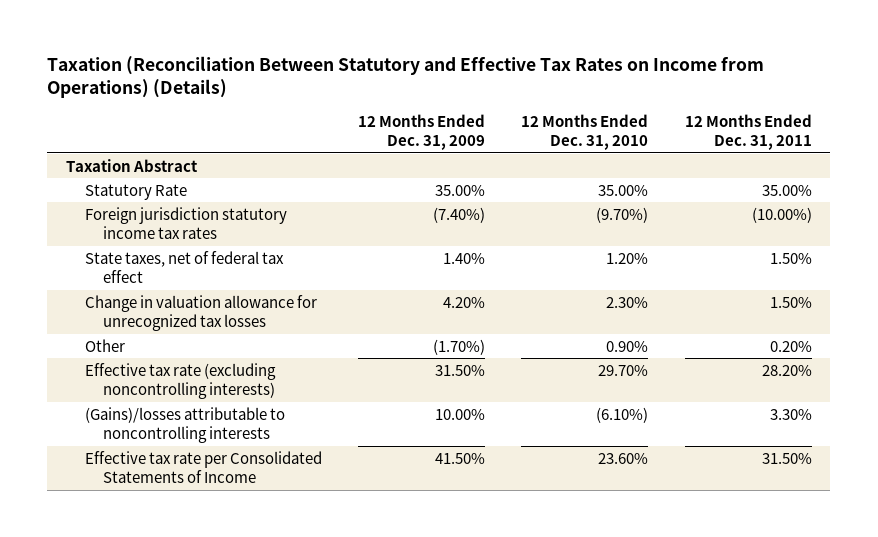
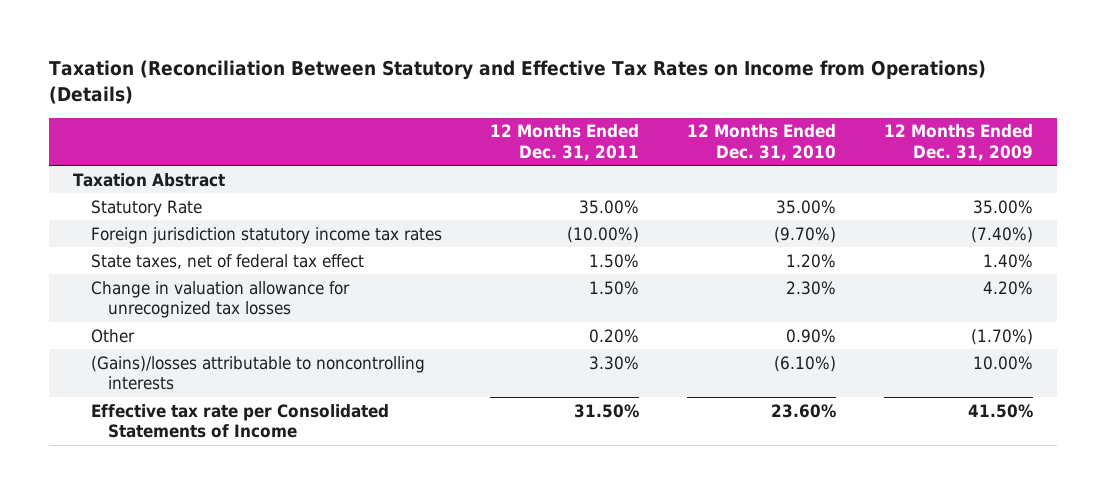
[84,362,276,399] Effective tax rate (excluding noncontrolling interests) -> none

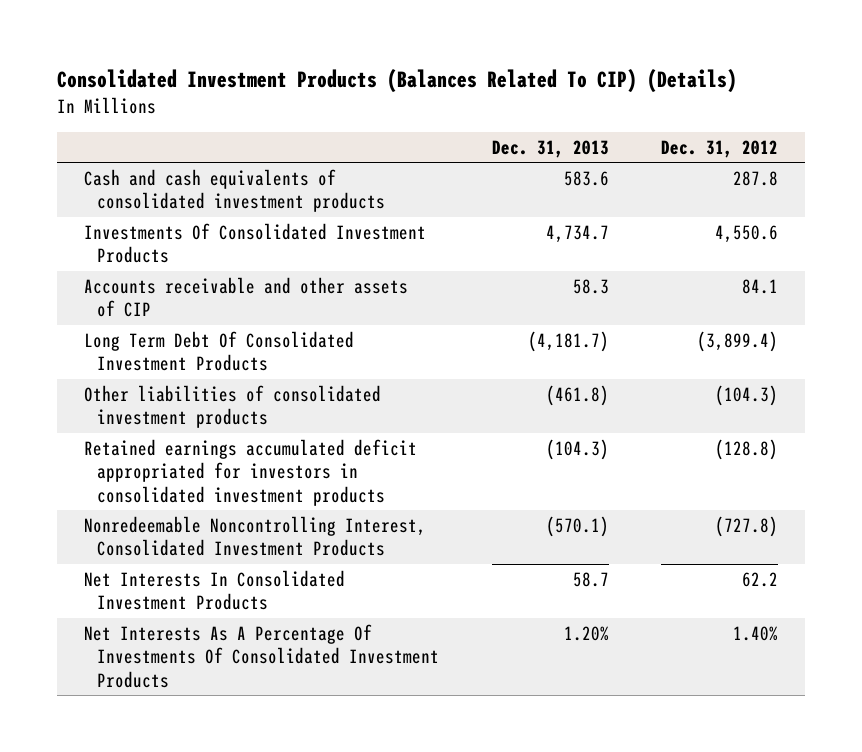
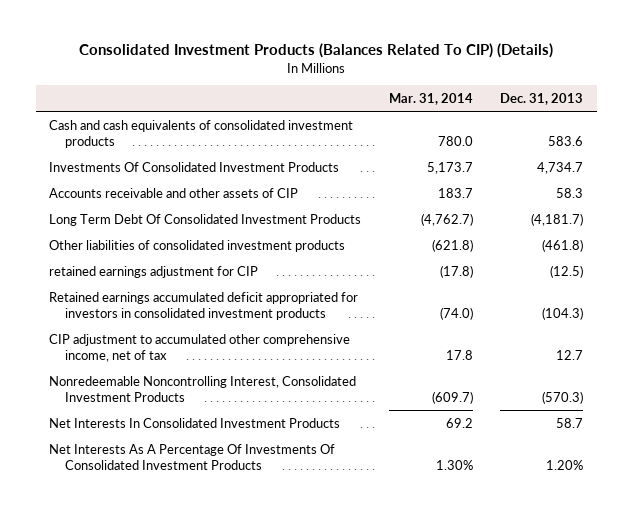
[661,139,779,158] Dec. 31, 2012 -> none
none -> [388,92,473,105] Mar. 31, 2014
none -> [49,265,259,278] retained earnings adjustment for CIP
none -> [49,333,351,362] CIP adjustment to accumulated other comprehensive income, net of tax
[545,515,609,537] (570.1) -> [541,390,583,404] (570.3)

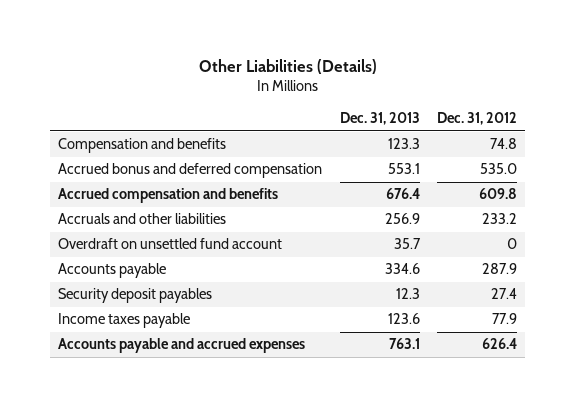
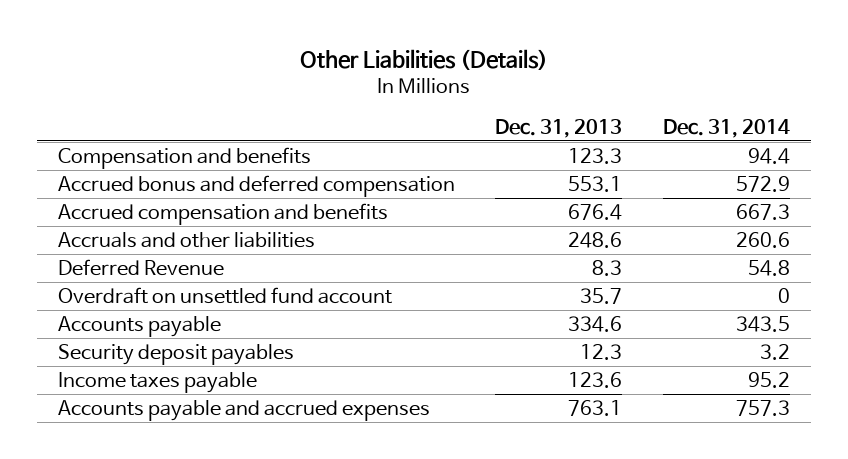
[436,112,517,126] Dec. 31, 2012 -> none
none -> [663,118,791,138] Dec. 31, 2014
[384,213,420,225] 256.9 -> [568,232,623,249] 248.6
none -> [57,259,224,277] Deferred Revenue

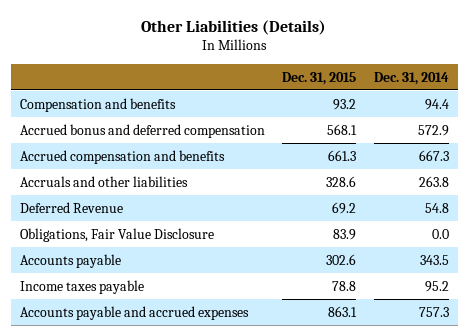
[495,118,623,138] Dec. 31, 2013 -> none
none -> [282,71,357,85] Dec. 31, 2015
[736,232,791,249] 260.6 -> [418,175,449,187] 263.8
[57,287,392,305] Overdraft on unsettled fund account -> none
none -> [19,227,214,242] Obligations, Fair Value Disclosure
[57,344,294,366] Security deposit payables -> none

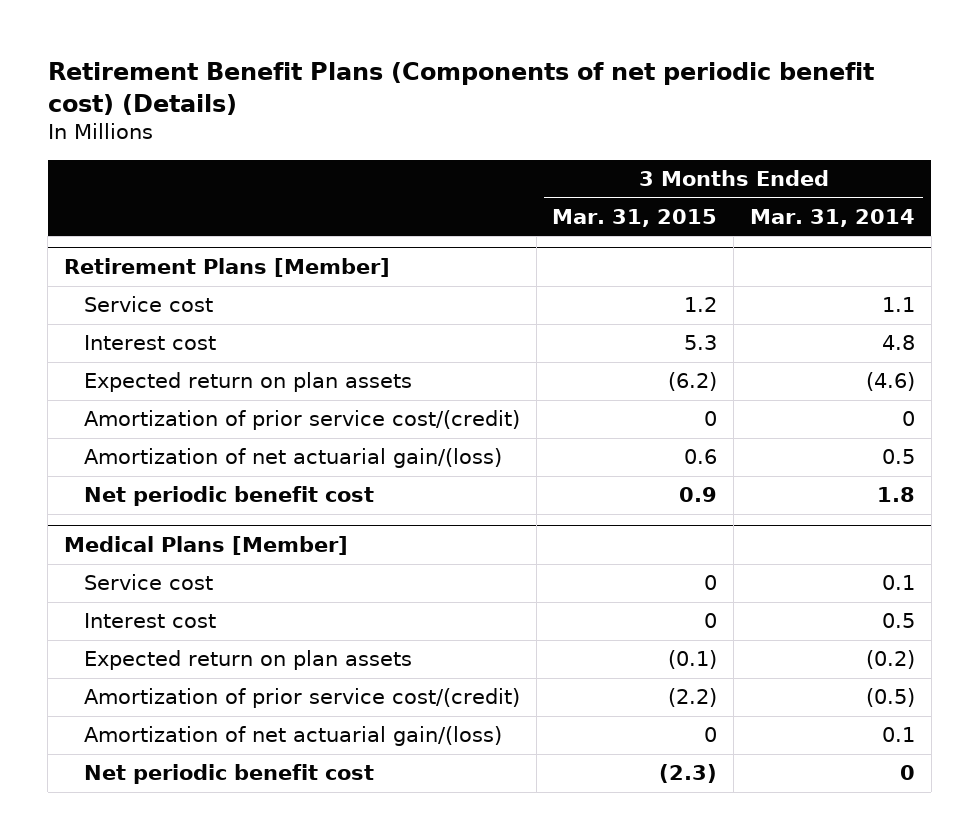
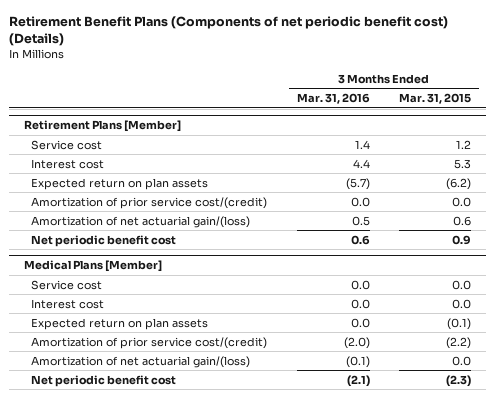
[750,208,916,227] Mar. 31, 2014 -> none
none -> [296,93,370,105] Mar. 31, 2016
[704,411,718,427] 0 -> [452,196,472,207] 0.0
[704,575,718,591] 0 -> [452,279,472,290] 0.0
[704,613,718,629] 0 -> [452,298,472,309] 0.0
[704,727,718,743] 0 -> [452,355,472,366] 0.0

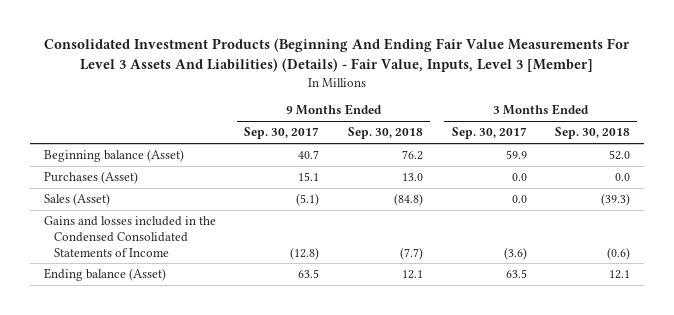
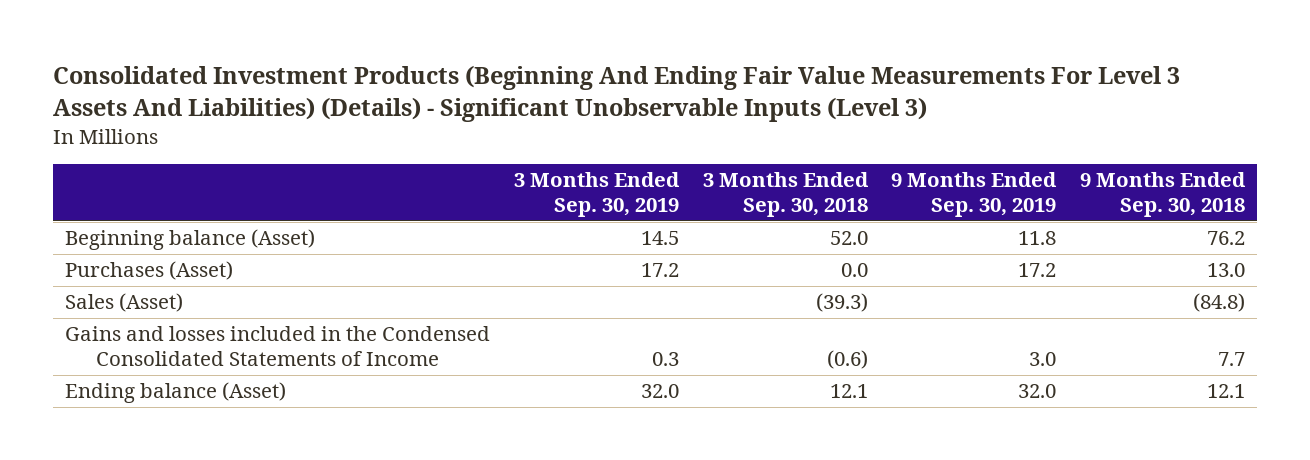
[44,38,631,73] Consolidated Investment Products (Beginning And Ending Fair Value Measurements For Level 3 Assets And Liabilities) (Details) - Fair Value, Inputs, Level 3 [Member] -> [52,65,1180,123] Consolidated Investment Products (Beginning And Ending Fair Value Measurements For Level 3 Assets And Liabilities) (Details) - Significant Unobservable Inputs (Level 3)
[244,127,320,140] Sep. 30, 2017 -> none
[451,127,527,140] Sep. 30, 2017 -> none
none -> [513,172,680,218] 3 Months Ended Sep. 30, 2019
none -> [891,172,1058,218] 9 Months Ended Sep. 30, 2019
[400,246,424,260] (7.7) -> [1218,352,1246,367] 7.7

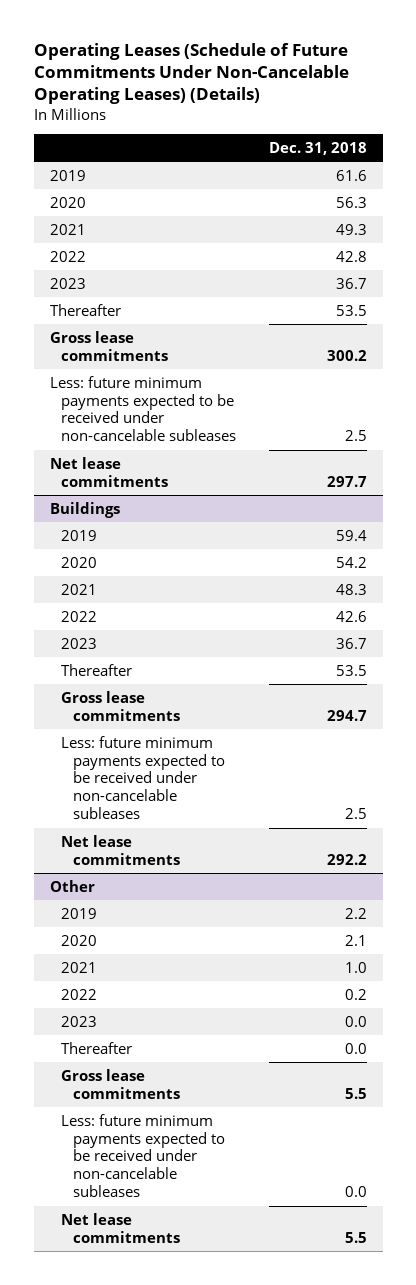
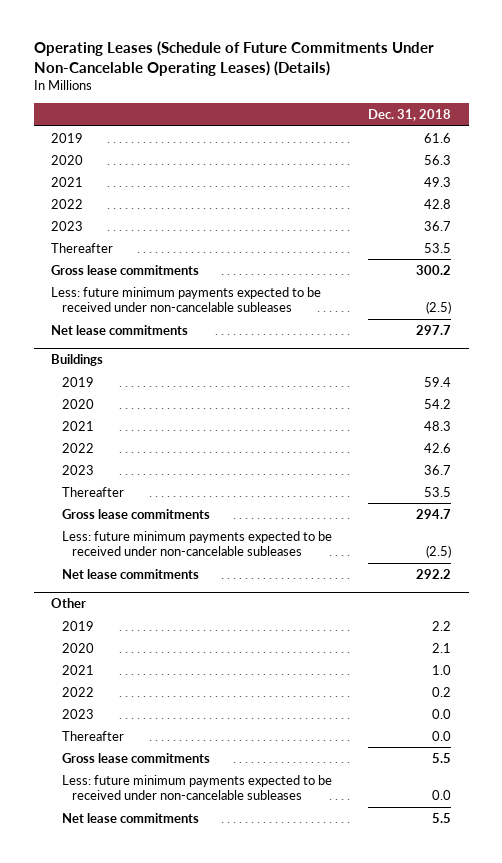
[344,430,367,442] 2.5 -> [425,301,451,315] (2.5)
[344,808,367,820] 2.5 -> [425,545,451,559] (2.5)

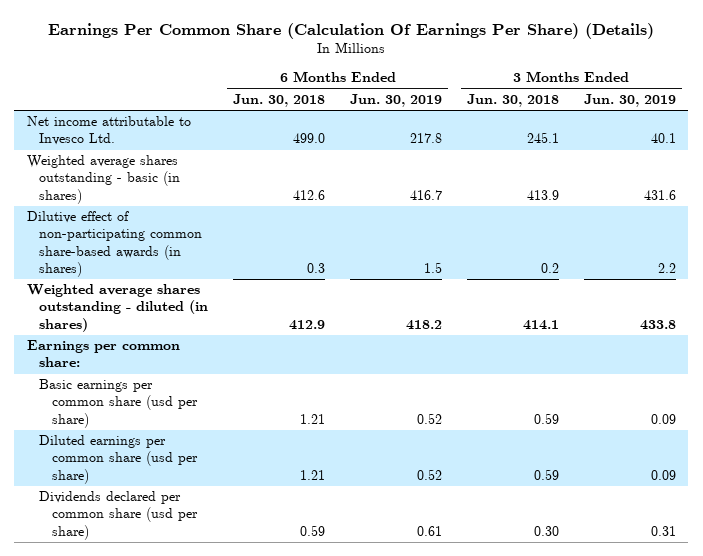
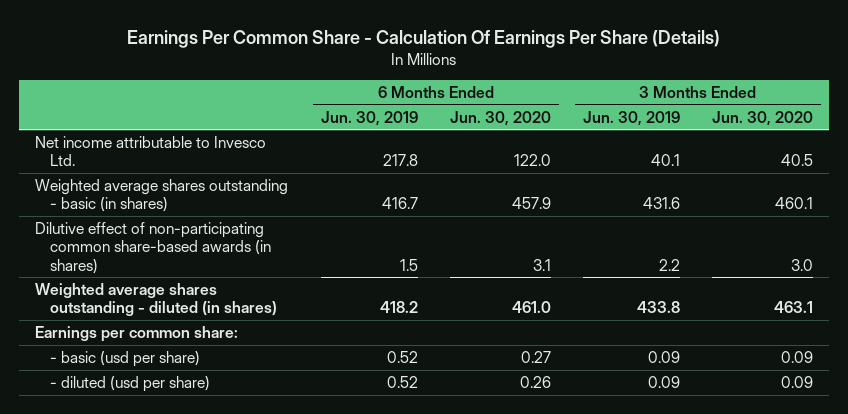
[48,23,655,40] Earnings Per Common Share (Calculation Of Earnings Per Share) (Details) -> [127,29,721,48] Earnings Per Common Share - Calculation Of Earnings Per Share (Details)
[233,93,326,107] Jun. 30, 2018 -> none
[466,93,559,107] Jun. 30, 2018 -> none
none -> [449,110,551,126] Jun. 30, 2020
none -> [711,110,813,126] Jun. 30, 2020
[39,491,199,540] Dividends declared per common share (usd per share) -> none
[39,379,199,428] Basic earnings per common share (usd per share) -> [49,350,200,367] - basic (usd per share)
[39,435,199,484] Diluted earnings per common share (usd per share) -> [49,375,210,392] - diluted (usd per share)

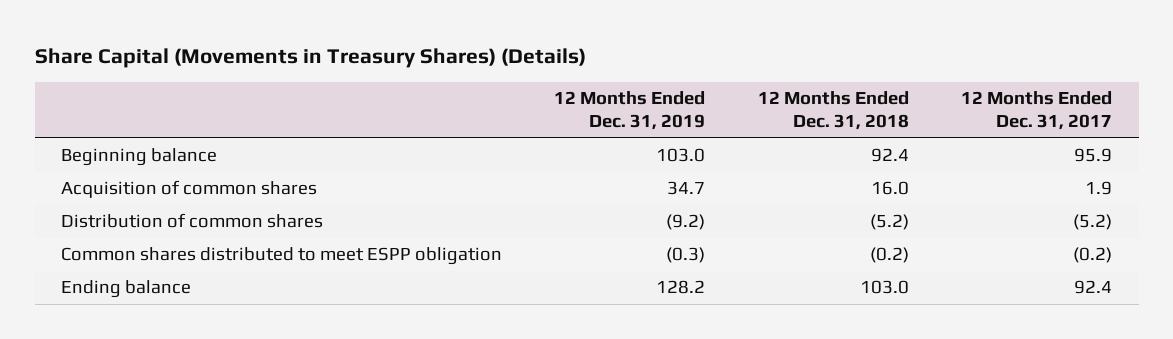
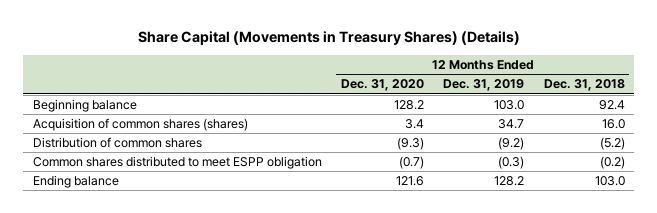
[961,91,1113,131] 12 Months Ended Dec. 31, 2017 -> none
none -> [340,79,424,92] Dec. 31, 2020
[61,180,318,199] Acquisition of common shares -> [32,118,248,132] Acquisition of common shares (shares)

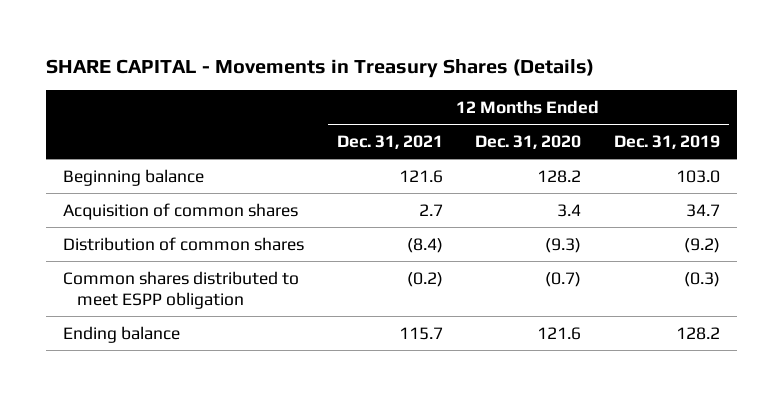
[137,31,520,46] Share Capital (Movements in Treasury Shares) (Details) -> [46,59,595,79] SHARE CAPITAL - Movements in Treasury Shares (Details)
[543,79,625,92] Dec. 31, 2018 -> none
none -> [336,134,443,149] Dec. 31, 2021
[32,118,248,132] Acquisition of common shares (shares) -> [62,202,298,220] Acquisition of common shares

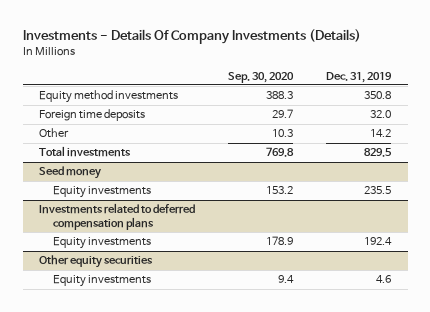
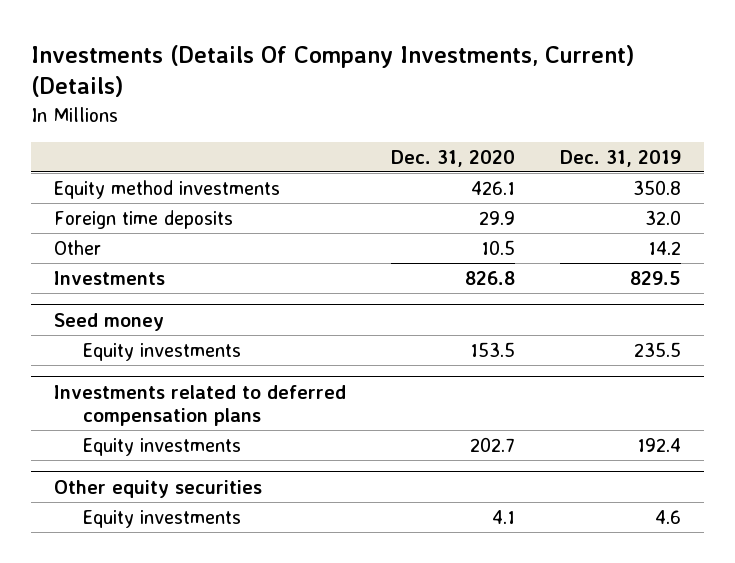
[22,28,361,44] Investments - Details Of Company Investments (Details) -> [31,44,635,98] Investments (Details Of Company Investments, Current) (Details)
[228,71,295,83] Sep. 30, 2020 -> none
none -> [391,149,516,167] Dec. 31, 2020
[39,146,132,158] Total investments -> [54,270,166,285] Investments

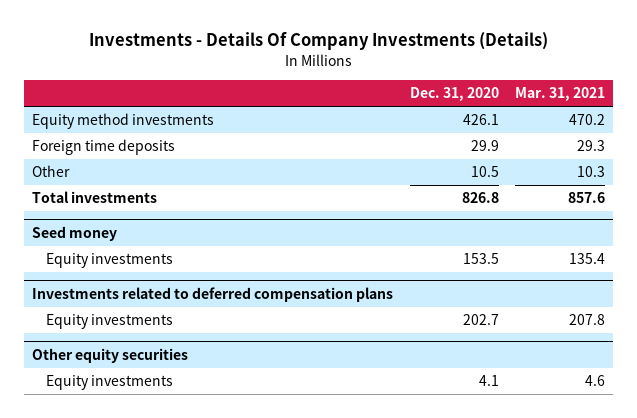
[31,44,635,98] Investments (Details Of Company Investments, Current) (Details) -> [88,32,548,51] Investments - Details Of Company Investments (Details)
[560,149,682,167] Dec. 31, 2019 -> none
none -> [514,87,605,102] Mar. 31, 2021
[54,270,166,285] Investments -> [32,191,158,204] Total investments

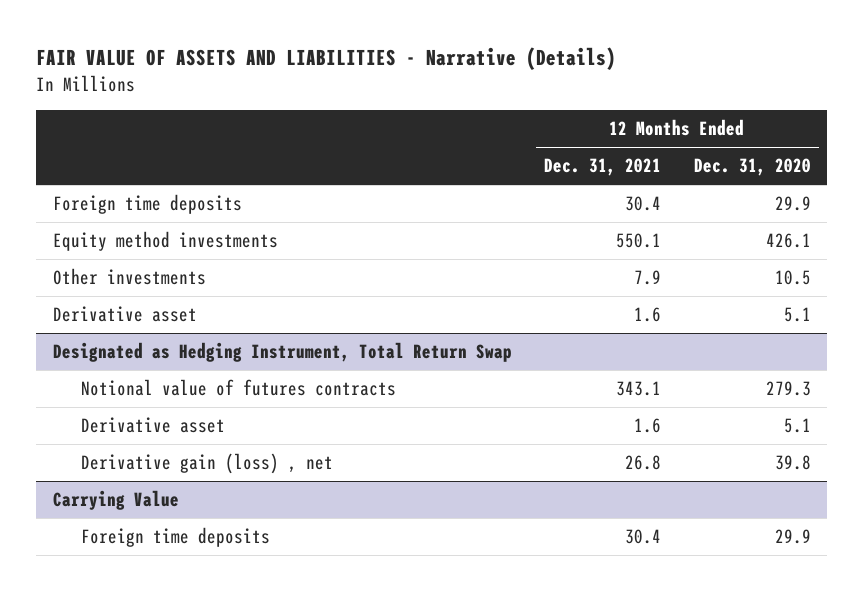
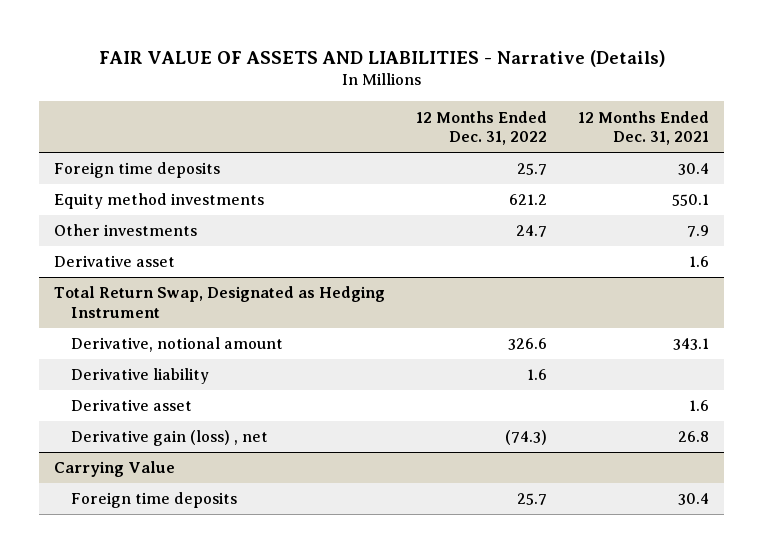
[693,158,811,177] Dec. 31, 2020 -> none
none -> [416,110,548,146] 12 Months Ended Dec. 31, 2022
[52,342,512,363] Designated as Hedging Instrument, Total Return Swap -> [54,286,386,318] Total Return Swap, Designated as Hedging Instrument
[80,379,396,397] Notional value of futures contracts -> [70,337,283,353] Derivative, notional amount
none -> [70,368,209,385] Derivative liability

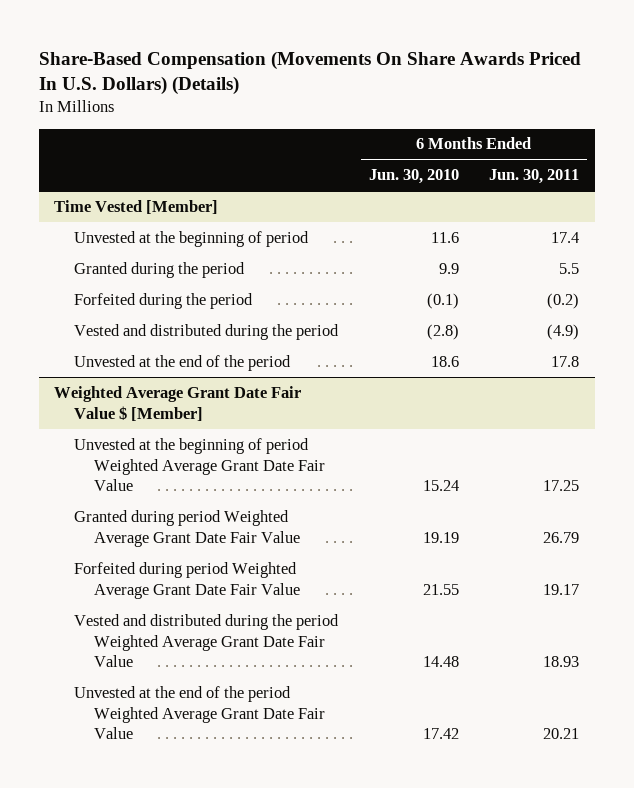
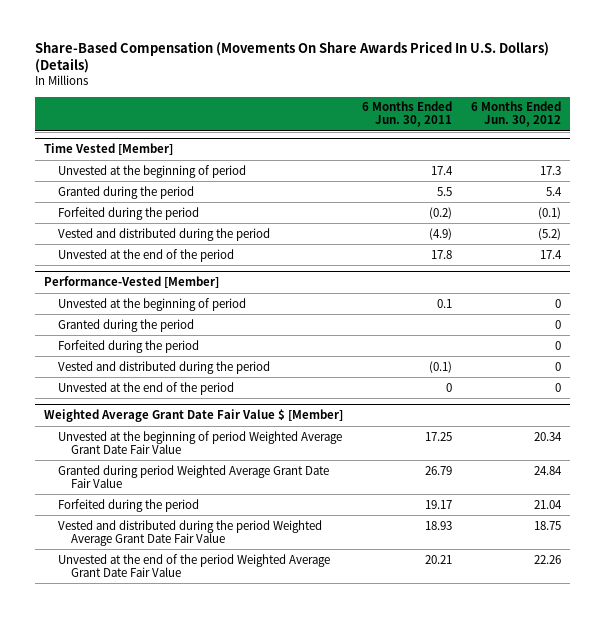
[368,169,459,185] Jun. 30, 2010 -> none
none -> [470,101,561,128] 6 Months Ended Jun. 30, 2012
none -> [44,276,220,289] Performance-Vested [Member]
none -> [57,297,246,311] Unvested at the beginning of period
none -> [57,318,194,332] Granted during the period
none -> [57,339,199,353] Forfeited during the period
none -> [57,360,270,374] Vested and distributed during the period
none -> [57,381,234,395] Unvested at the end of the period
[74,561,300,599] Forfeited during period Weighted Average Grant Date Fair Value -> [57,498,199,512] Forfeited during the period

